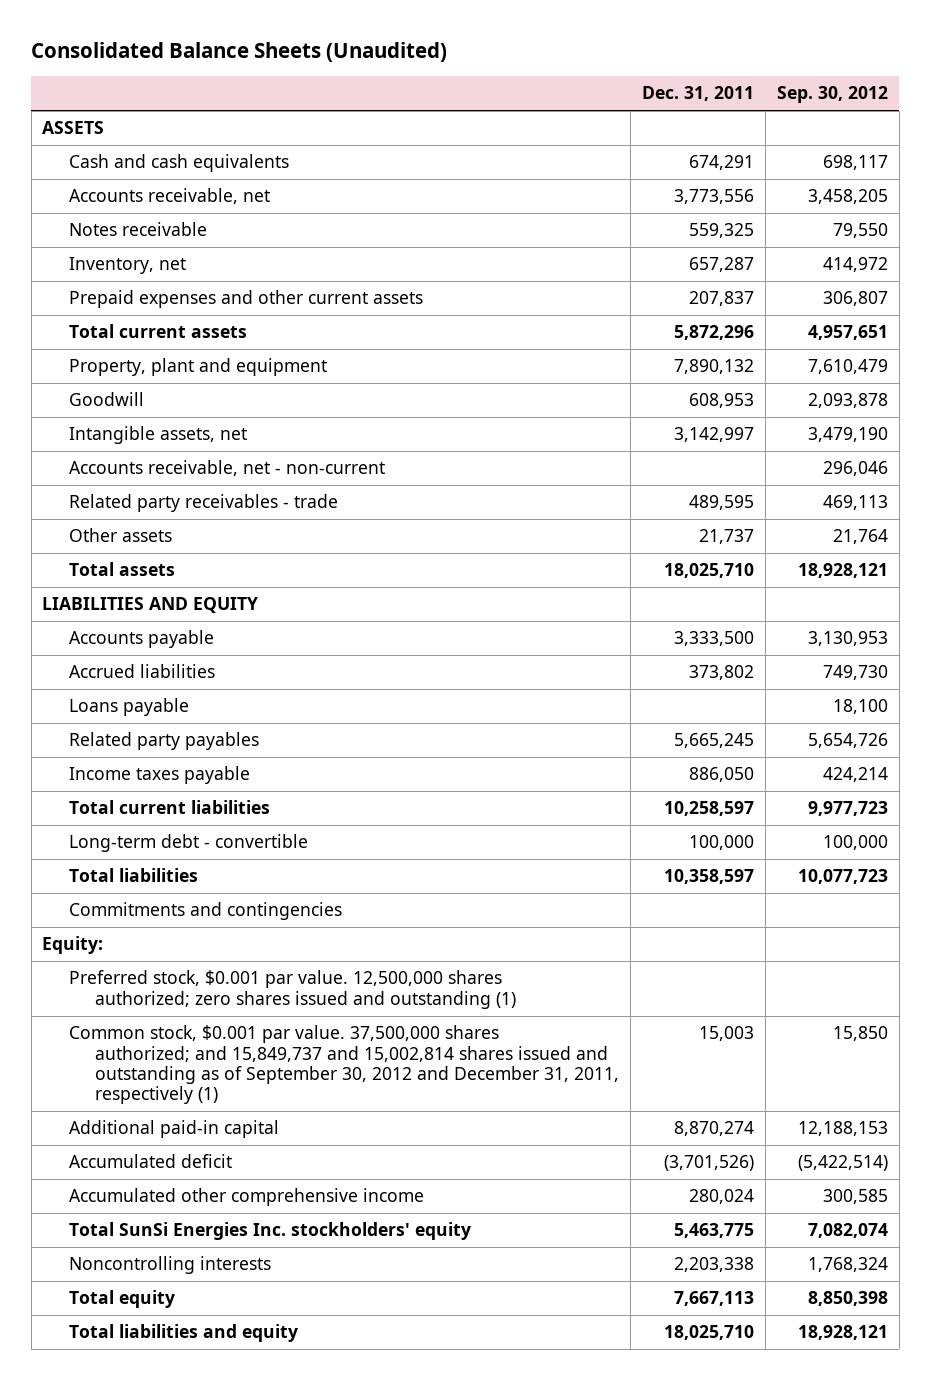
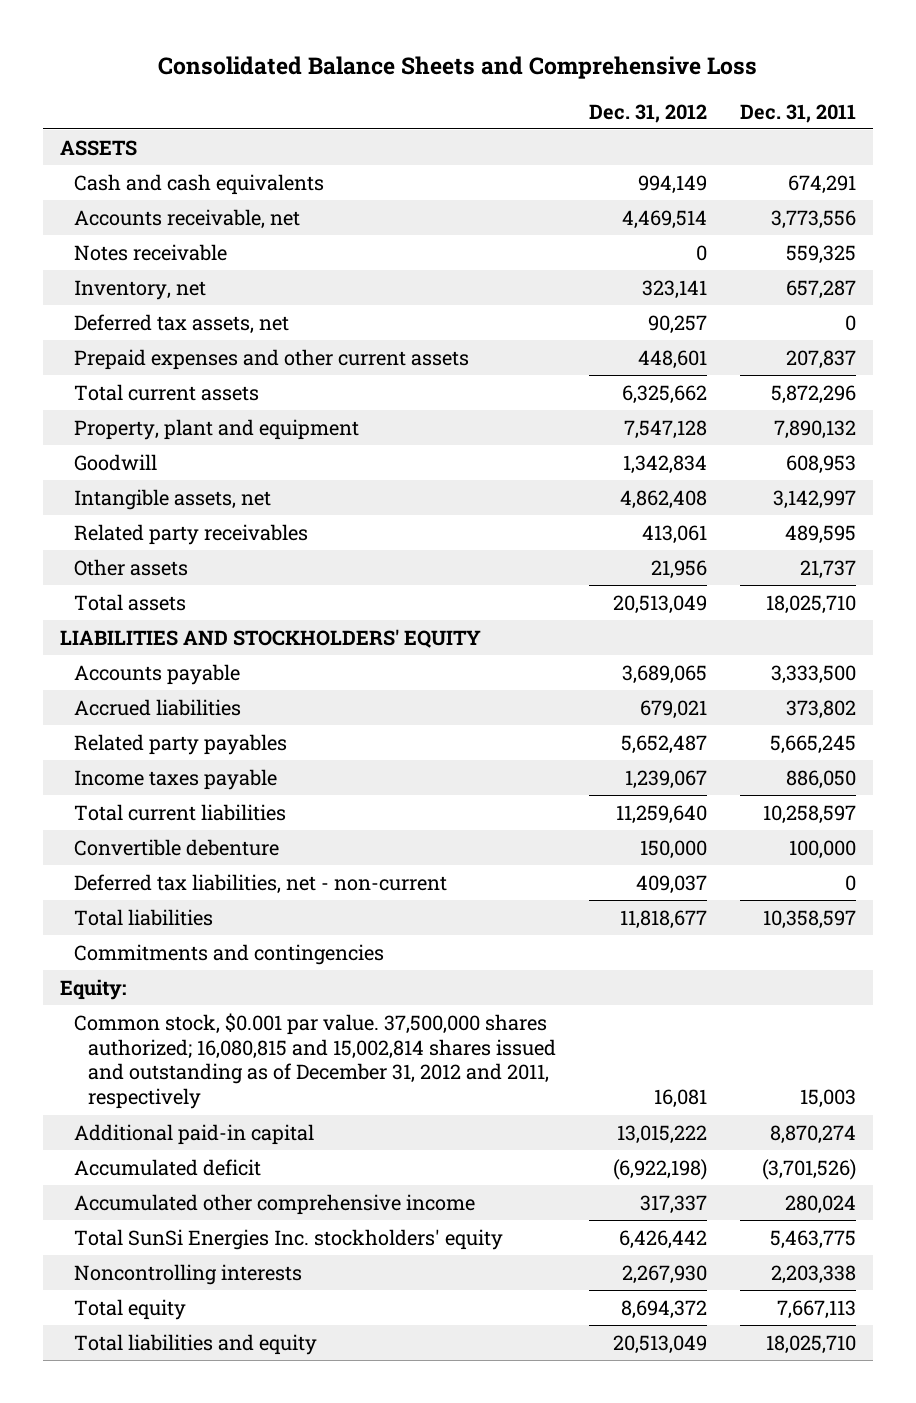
[31,42,448,63] Consolidated Balance Sheets (Unaudited) -> [157,55,757,79] Consolidated Balance Sheets and Comprehensive Loss
[777,86,889,104] Sep. 30, 2012 -> none
none -> [588,103,707,123] Dec. 31, 2012
none -> [73,313,289,334] Deferred tax assets, net
[68,460,385,477] Accounts receivable, net - non-current -> none
[68,494,338,513] Related party receivables - trade -> [73,523,308,545] Related party receivables
[42,597,259,614] LIABILITIES AND EQUITY -> [59,628,481,648] LIABILITIES AND STOCKHOLDERS' EQUITY
[68,698,189,717] Loans payable -> none
[68,834,308,853] Long-term debt - convertible -> [73,838,279,856] Convertible debenture
none -> [73,873,447,894] Deferred tax liabilities, net - non-current
[68,970,517,1009] Preferred stock, $0.001 par value. 12,500,000 shares authorized; zero shares issued and outstanding (1) -> none
[68,1025,620,1105] Common stock, $0.001 par value. 37,500,000 shares authorized; and 15,849,737 and 15,002,814 shares issued and outstanding as of September 30, 2012 and December 31, 2011, respectively (1) -> [73,1012,556,1110] Common stock, $0.001 par value. 37,500,000 shares authorized; 16,080,815 and 15,002,814 shares issued and outstanding as of December 31, 2012 and 2011, respectively

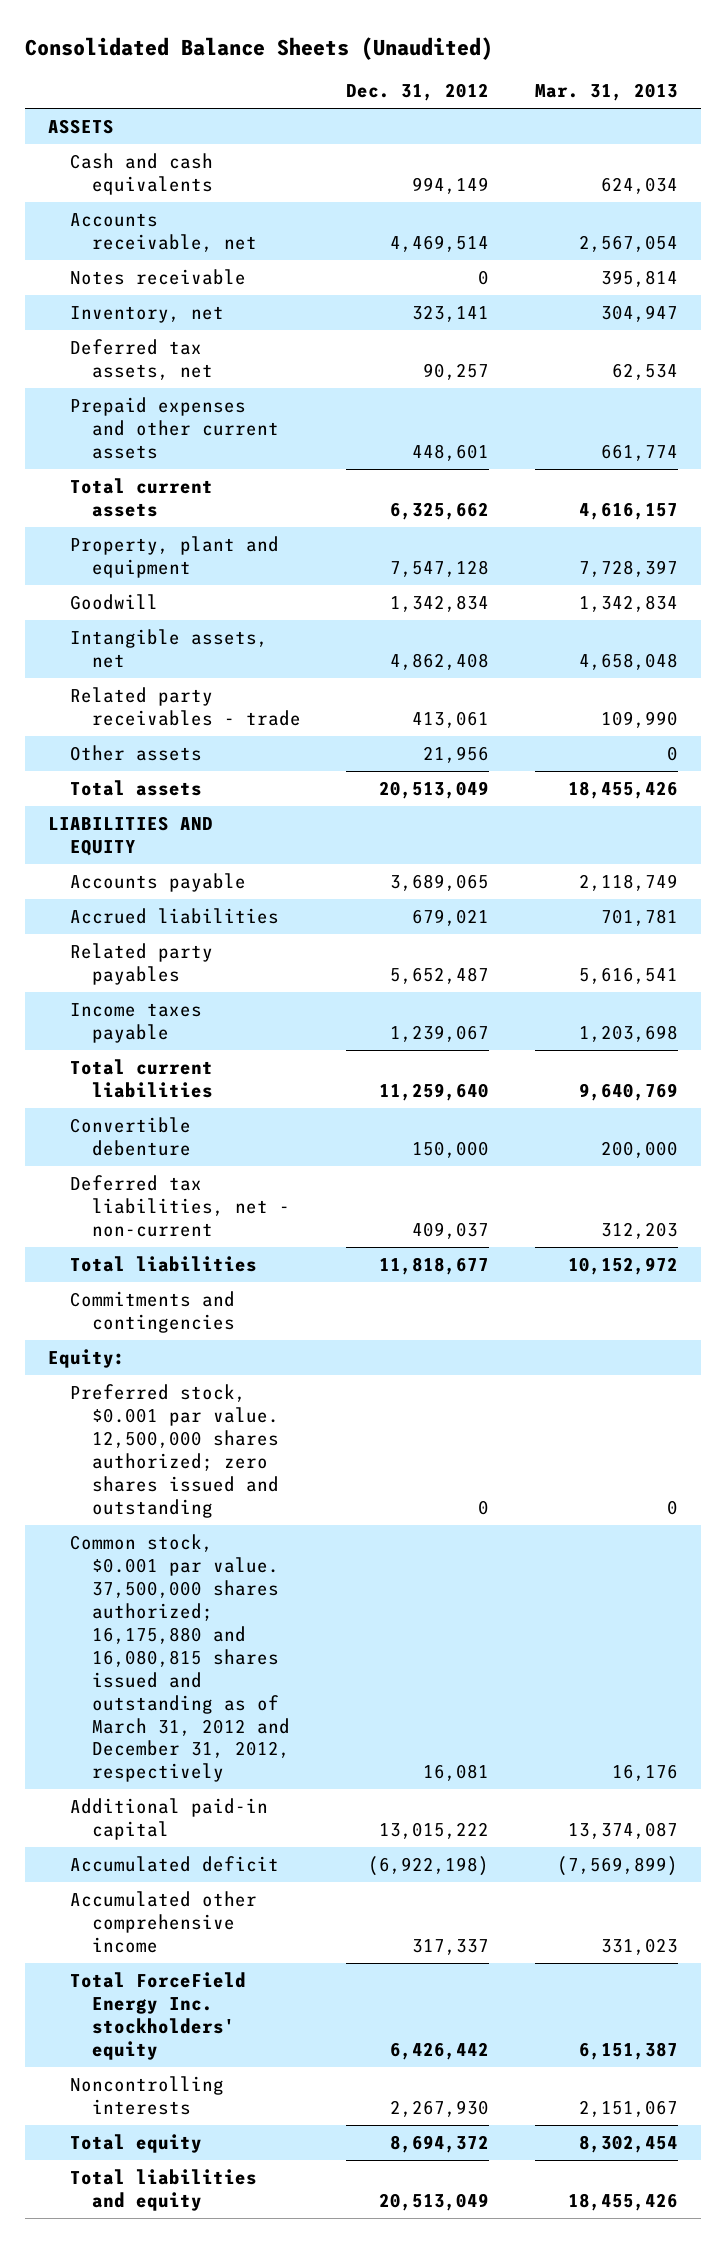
[157,55,757,79] Consolidated Balance Sheets and Comprehensive Loss -> [25,36,494,60] Consolidated Balance Sheets (Unaudited)
[740,103,857,123] Dec. 31, 2011 -> none
none -> [535,83,679,102] Mar. 31, 2013
[73,523,308,545] Related party receivables -> [70,687,301,727] Related party receivables - trade
[59,628,481,648] LIABILITIES AND STOCKHOLDERS' EQUITY -> [48,816,214,857] LIABILITIES AND EQUITY
none -> [70,1384,279,1518] Preferred stock, $0.001 par value. 12,500,000 shares authorized; zero shares issued and outstanding
[73,1012,556,1110] Common stock, $0.001 par value. 37,500,000 shares authorized; 16,080,815 and 15,002,814 shares issued and outstanding as of December 31, 2012 and 2011, respectively -> [70,1534,290,1783] Common stock, $0.001 par value. 37,500,000 shares authorized; 16,175,880 and 16,080,815 shares issued and outstanding as of March 31, 2012 and December 31, 2012, respectively
[73,1228,503,1250] Total SunSi Energies Inc. stockholders' equity -> [70,1972,247,2060] Total ForceField Energy Inc. stockholders' equity

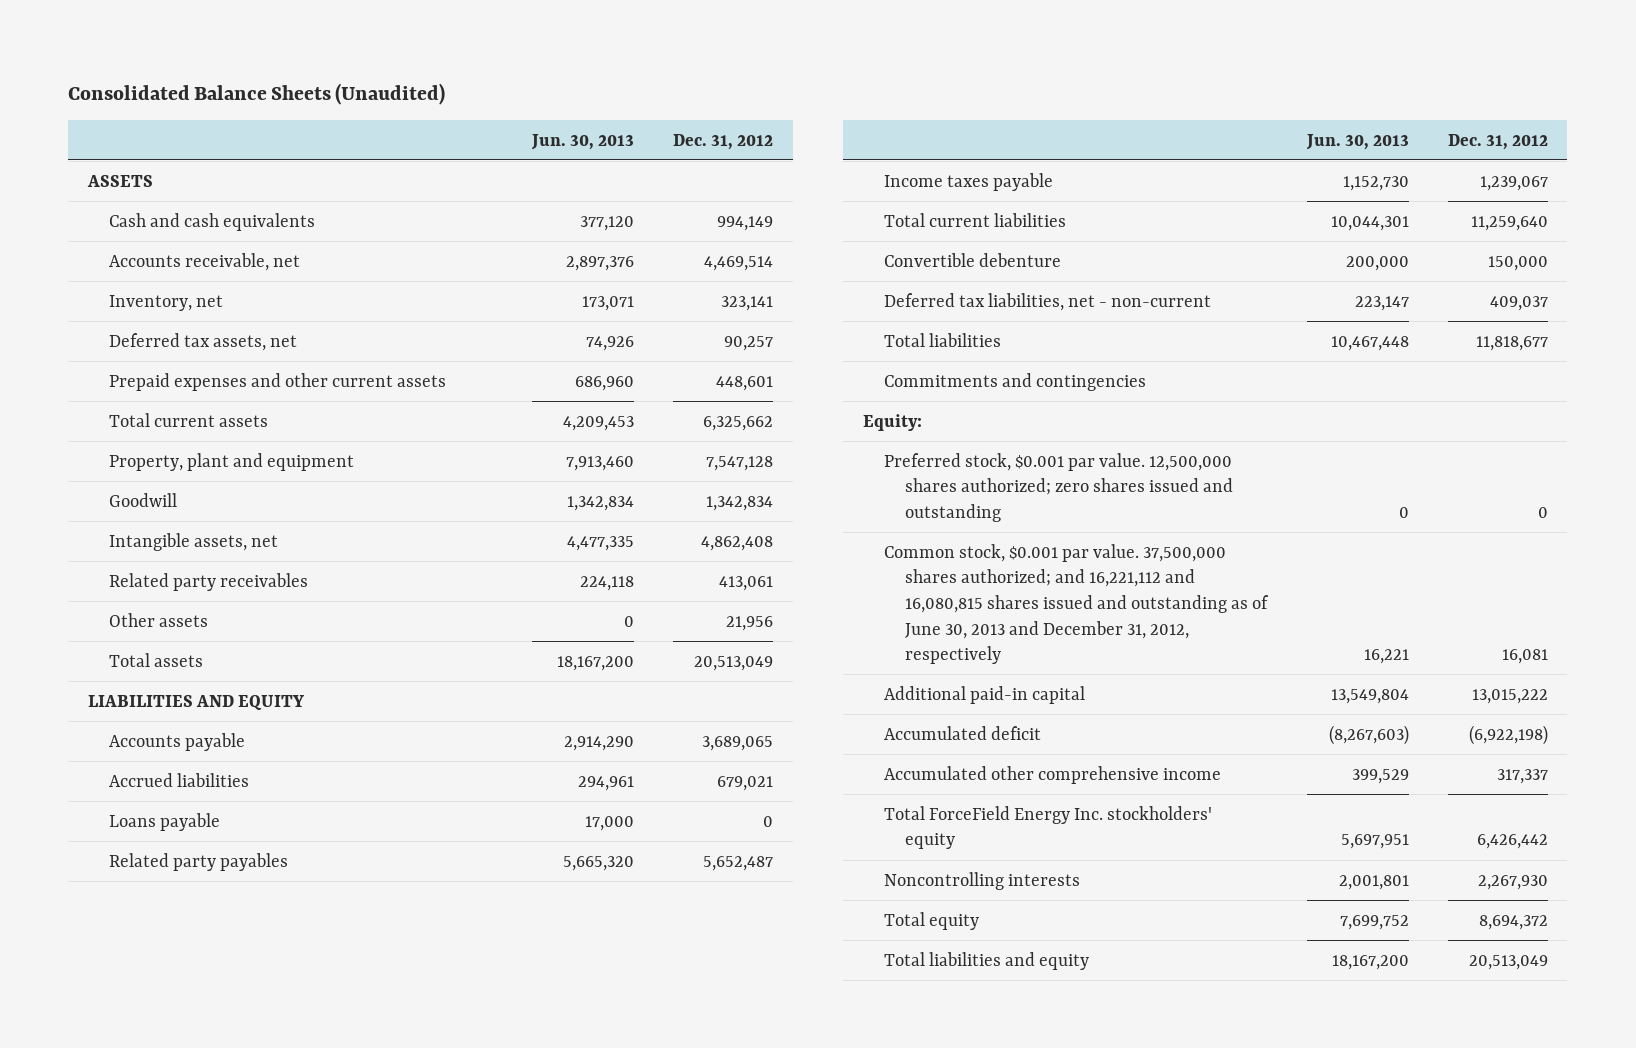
[535,83,679,102] Mar. 31, 2013 -> none
none -> [530,133,634,150] Jun. 30, 2013
[70,269,247,286] Notes receivable -> none
[70,687,301,727] Related party receivables - trade -> [109,572,309,591] Related party receivables
none -> [109,812,221,831] Loans payable
[70,1534,290,1783] Common stock, $0.001 par value. 37,500,000 shares authorized; 16,175,880 and 16,080,815 shares issued and outstanding as of March 31, 2012 and December 31, 2012, respectively -> [884,543,1270,665] Common stock, $0.001 par value. 37,500,000 shares authorized; and 16,221,112 and 16,080,815 shares issued and outstanding as of June 30, 2013 and December 31, 2012, respectively

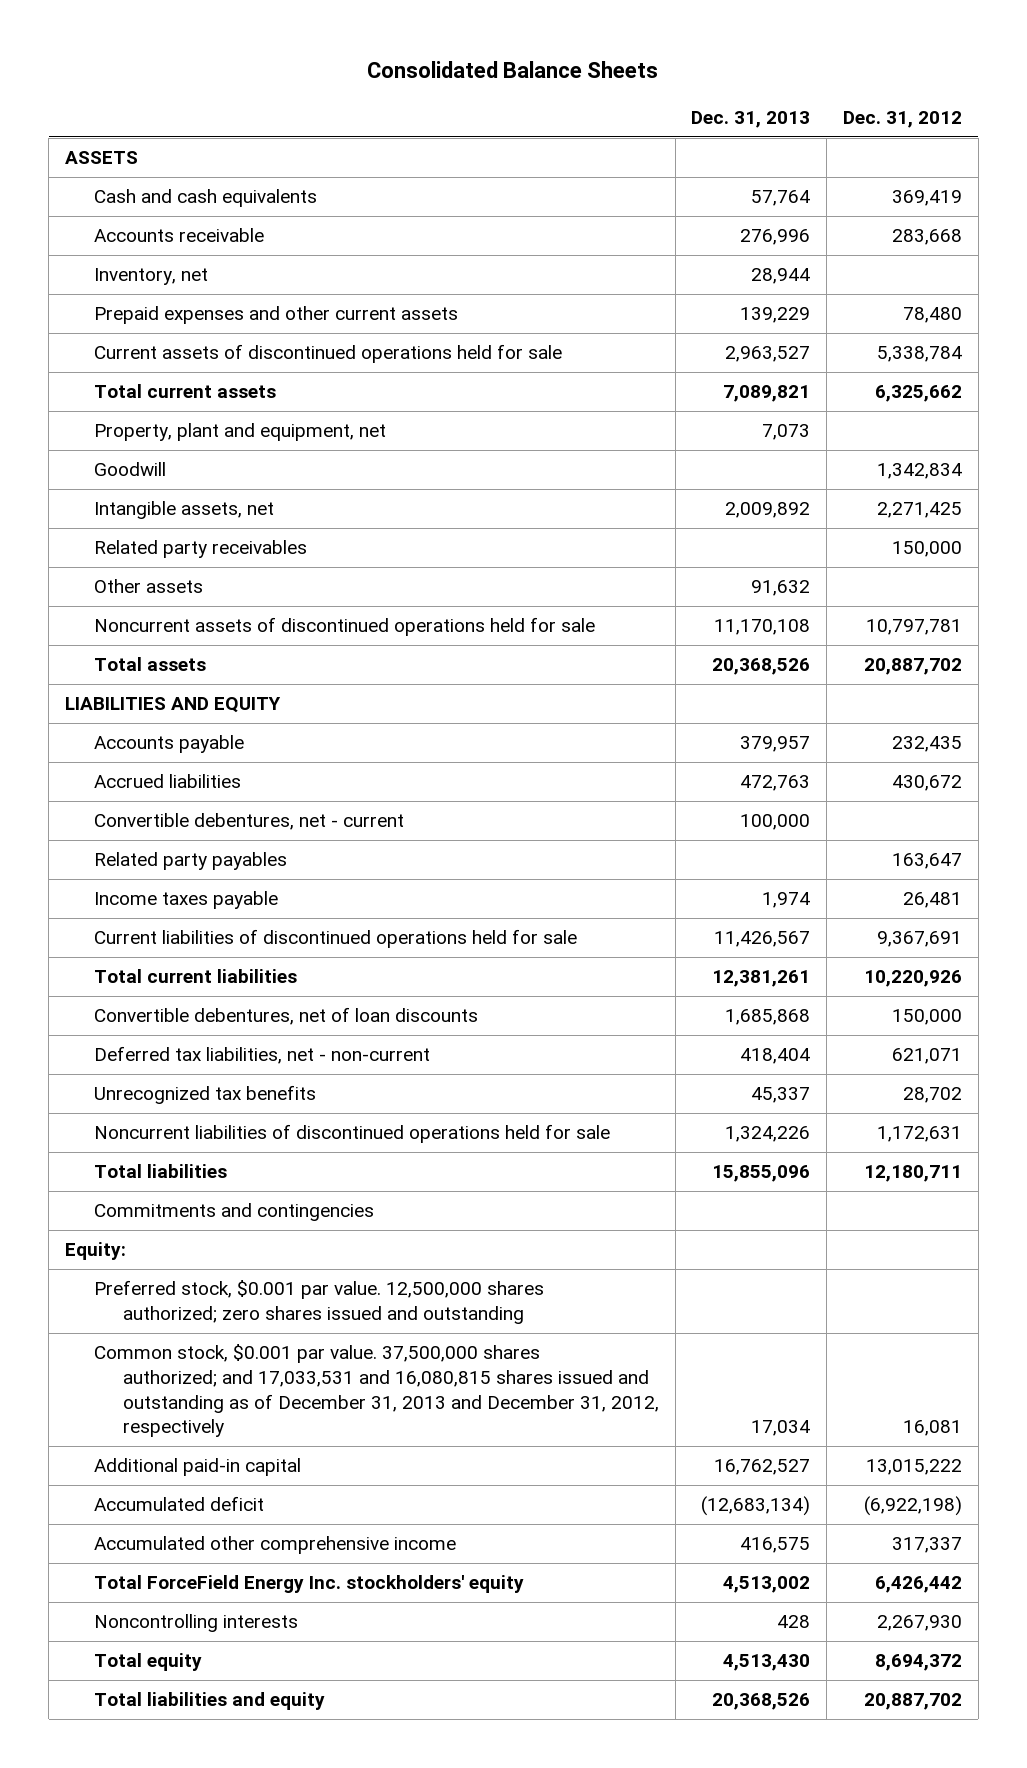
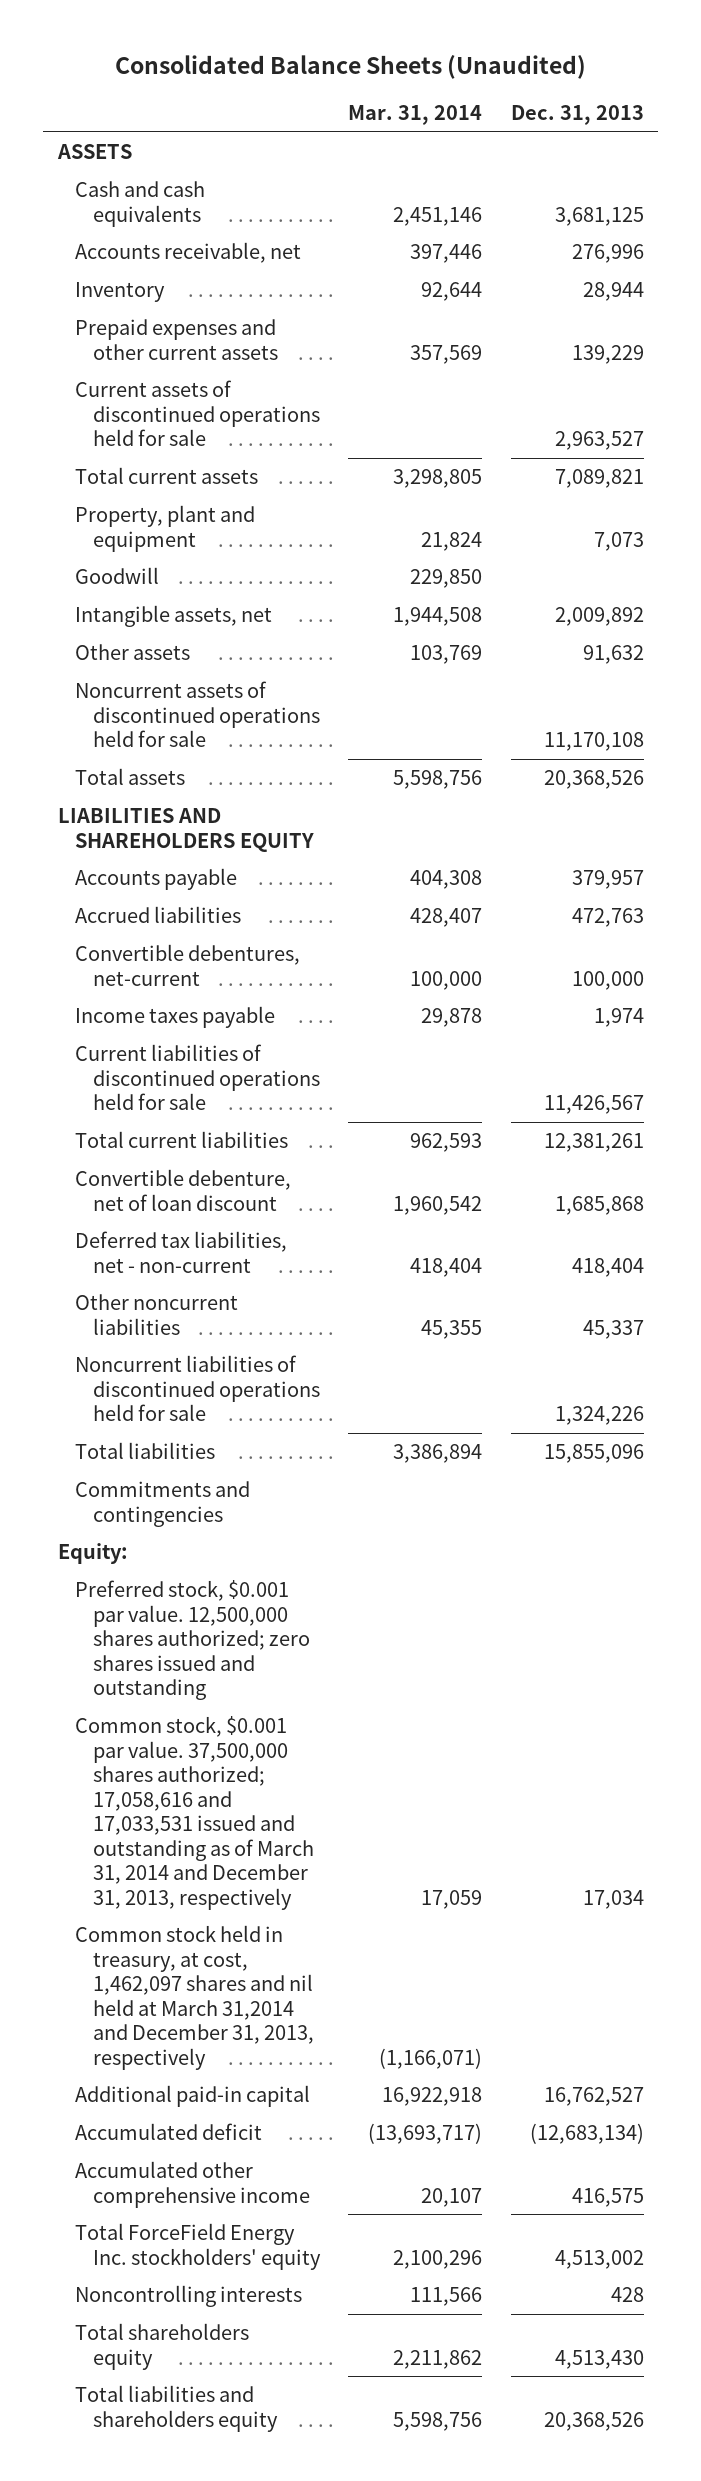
[367,61,659,79] Consolidated Balance Sheets -> [114,55,586,80] Consolidated Balance Sheets (Unaudited)
[842,110,962,128] Dec. 31, 2012 -> none
none -> [348,105,483,126] Mar. 31, 2014
[751,190,811,207] 57,764 -> [554,206,644,226] 3,681,125
[93,228,264,243] Accounts receivable -> [75,242,302,264] Accounts receivable, net
[93,268,208,286] Inventory, net -> [75,282,166,303] Inventory
[93,423,386,442] Property, plant and equipment, net -> [75,505,256,552] Property, plant and equipment
[93,540,307,559] Related party receivables -> none
[65,697,282,714] LIABILITIES AND EQUITY -> [57,808,315,852] LIABILITIES AND SHAREHOLDERS EQUITY
[93,852,287,871] Related party payables -> none
[93,813,404,831] Convertible debentures, net - current -> [75,944,301,986] Convertible debentures, net-current
[93,1007,478,1026] Convertible debentures, net of loan discounts -> [75,1169,292,1211] Convertible debenture, net of loan discount
[93,1085,316,1105] Unrecognized tax benefits -> [75,1294,239,1335] Other noncurrent liabilities
[93,1344,659,1438] Common stock, $0.001 par value. 37,500,000 shares authorized; and 17,033,531 and 16,080,815 shares issued and outstanding as of December 31, 2013 and December 31, 2012, respectively -> [75,1716,314,1910] Common stock, $0.001 par value. 37,500,000 shares authorized; 17,058,616 and 17,033,531 issued and outstanding as of March 31, 2014 and December 31, 2013, respectively
none -> [75,1925,314,2070] Common stock held in treasury, at cost, 1,462,097 shares and nil held at March 31,2014 and December 31, 2013, respectively
[93,1653,202,1672] Total equity -> [75,2323,250,2370] Total shareholders equity
[93,1692,325,1711] Total liabilities and equity -> [75,2385,278,2432] Total liabilities and shareholders equity

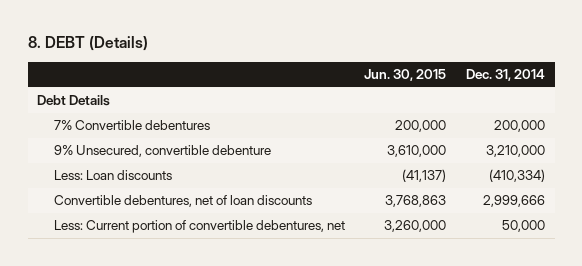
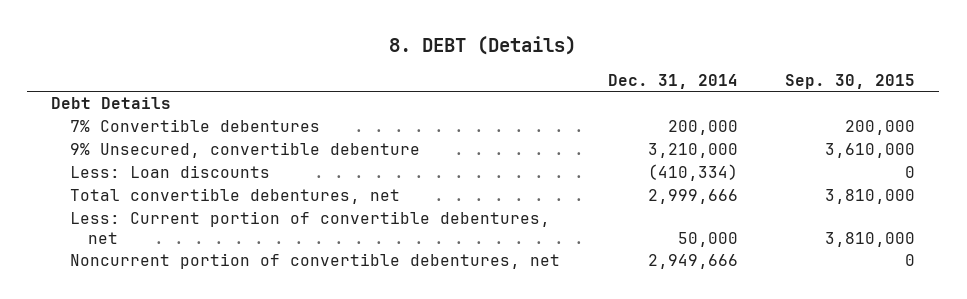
[364,69,447,82] Jun. 30, 2015 -> none
none -> [785,73,916,89] Sep. 30, 2015
[53,195,312,208] Convertible debentures, net of loan discounts -> [69,188,400,205] Total convertible debentures, net
none -> [69,253,560,270] Noncurrent portion of convertible debentures, net

